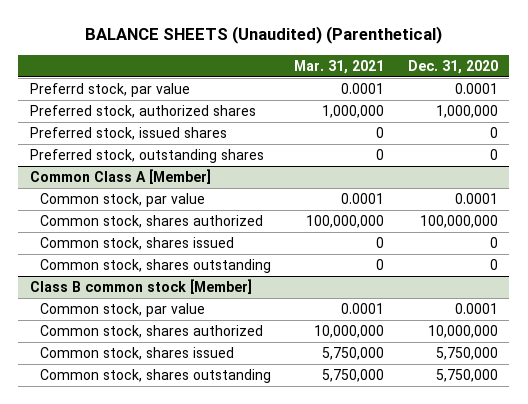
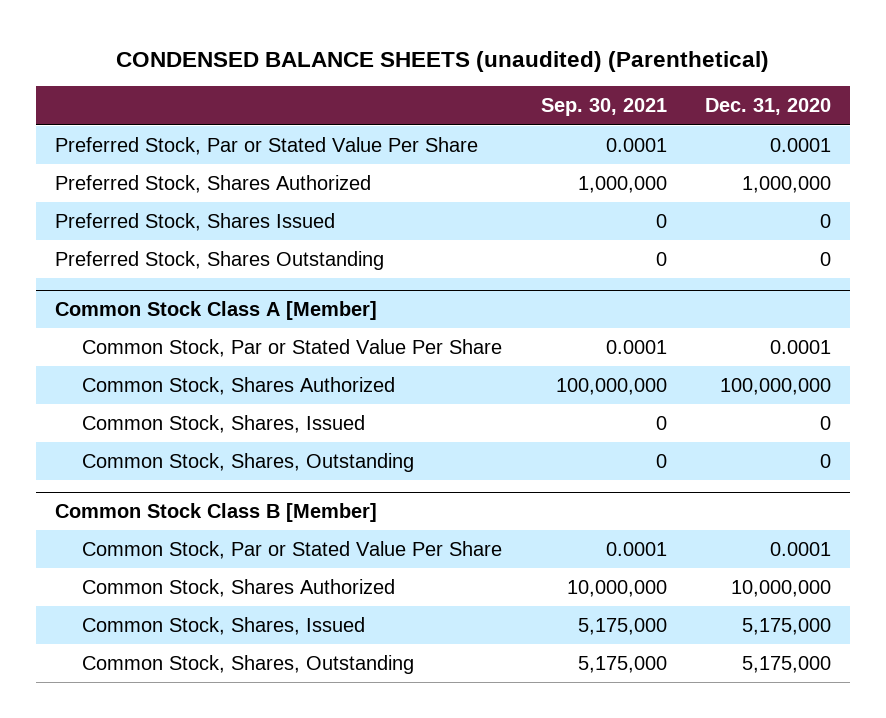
[84,26,442,45] BALANCE SHEETS (Unaudited) (Parenthetical) -> [115,50,769,72] CONDENSED BALANCE SHEETS (unaudited) (Parenthetical)
[294,59,385,74] Mar. 31, 2021 -> none
none -> [540,98,667,117] Sep. 30, 2021
[30,83,191,98] Preferrd stock, par value -> [55,136,479,155] Preferred Stock, Par or Stated Value Per Share
[30,105,257,119] Preferred stock, authorized shares -> [55,174,372,193] Preferred Stock, Shares Authorized
[30,127,228,141] Preferred stock, issued shares -> [55,212,336,231] Preferred Stock, Shares Issued
[30,149,265,164] Preferred stock, outstanding shares -> [55,250,385,270] Preferred Stock, Shares Outstanding
[30,169,212,185] Common Class A [Member] -> [55,300,378,320] Common Stock Class A [Member]
[40,193,206,208] Common stock, par value -> [82,338,503,357] Common Stock, Par or Stated Value Per Share
[40,215,264,229] Common stock, shares authorized -> [82,376,396,395] Common Stock, Shares Authorized
[40,237,235,251] Common stock, shares issued -> [82,414,366,433] Common Stock, Shares, Issued
[40,259,272,274] Common stock, shares outstanding -> [82,452,415,472] Common Stock, Shares, Outstanding
[30,279,253,295] Class B common stock [Member] -> [55,502,378,522] Common Stock Class B [Member]
[40,303,206,318] Common stock, par value -> [82,540,503,559] Common Stock, Par or Stated Value Per Share
[40,325,264,339] Common stock, shares authorized -> [82,578,396,597] Common Stock, Shares Authorized
[40,347,235,361] Common stock, shares issued -> [82,616,366,635] Common Stock, Shares, Issued
[435,347,498,361] 5,750,000 -> [741,617,831,635] 5,175,000
[40,369,272,384] Common stock, shares outstanding -> [82,654,415,674] Common Stock, Shares, Outstanding
[435,369,498,383] 5,750,000 -> [741,655,831,673] 5,175,000

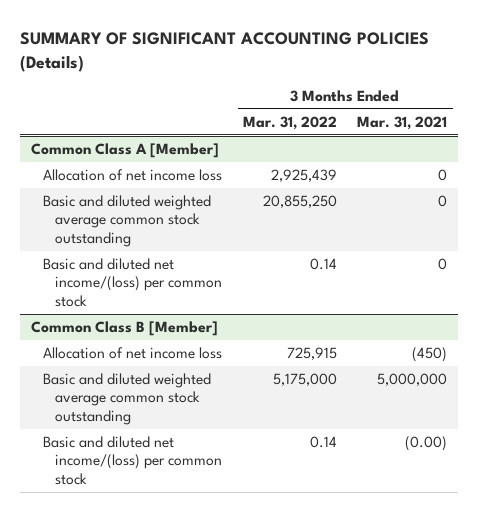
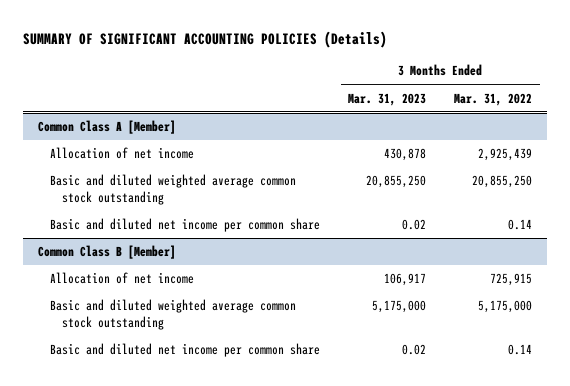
[357,115,448,130] Mar. 31, 2021 -> none
none -> [348,92,427,106] Mar. 31, 2023
[42,168,222,181] Allocation of net income loss -> [49,147,194,160] Allocation of net income
[42,257,223,307] Basic and diluted net income/(loss) per common stock -> [49,218,320,233] Basic and diluted net income per common share
[42,346,222,359] Allocation of net income loss -> [49,272,194,285] Allocation of net income
[42,435,223,485] Basic and diluted net income/(loss) per common stock -> [49,343,320,358] Basic and diluted net income per common share

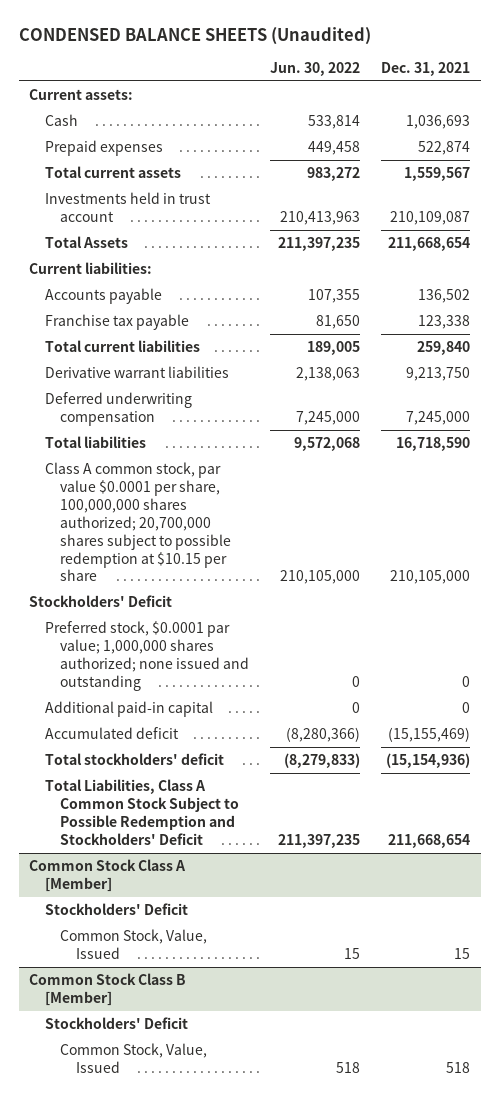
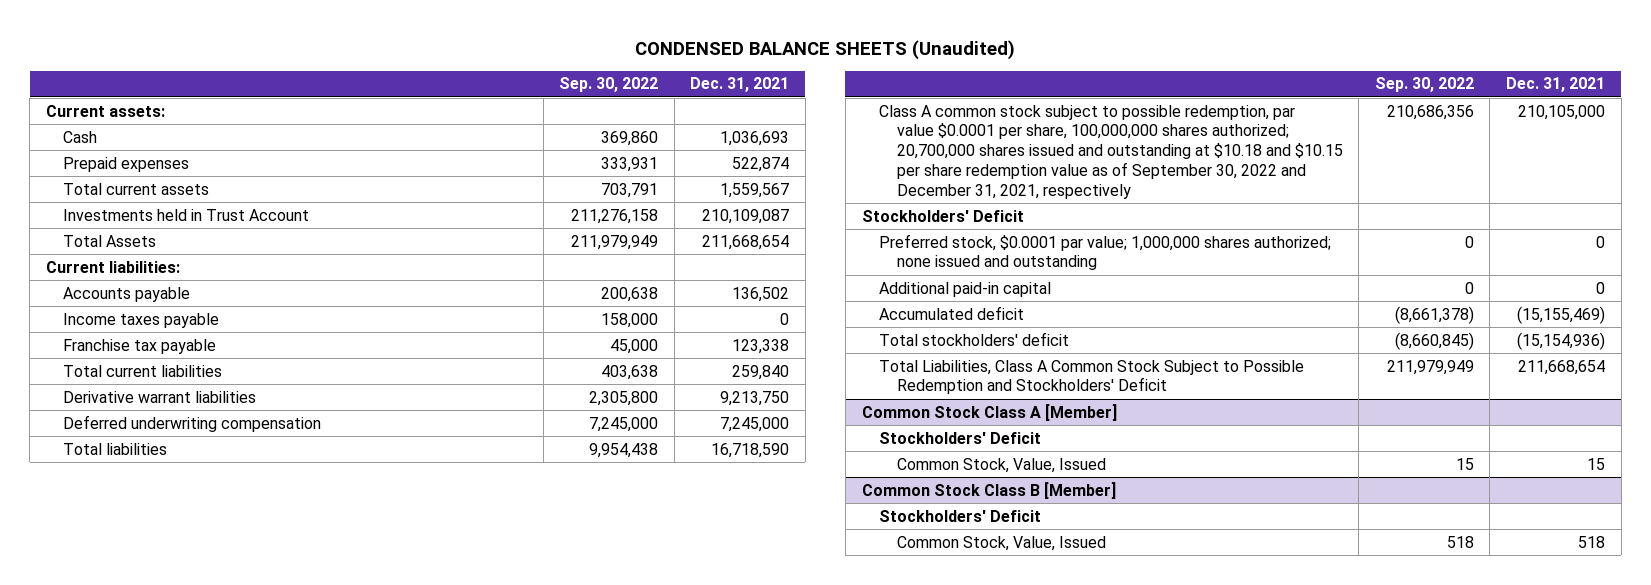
[270,62,361,77] Jun. 30, 2022 -> none
none -> [559,77,659,93] Sep. 30, 2022
[44,192,211,223] Investments held in trust account -> [63,208,310,221] Investments held in Trust Account
none -> [63,312,220,328] Income taxes payable
[44,462,232,582] Class A common stock, par value $0.0001 per share, 100,000,000 shares authorized; 20,700,000 shares subject to possible redemption at $10.15 per share -> [879,104,1343,199] Class A common stock subject to possible redemption, par value $0.0001 per share, 100,000,000 shares authorized; 20,700,000 shares issued and outstanding at $10.18 and $10.15 per share redemption value as of September 30, 2022 and December 31, 2021, respectively

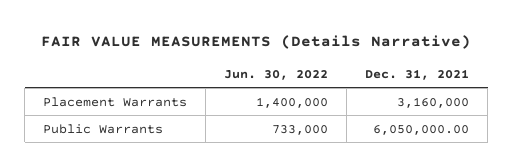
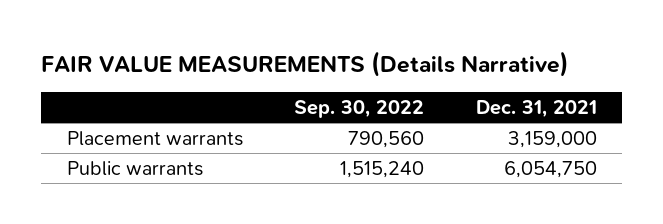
[224,69,329,80] Jun. 30, 2022 -> none
none -> [294,99,425,118] Sep. 30, 2022
[43,96,188,107] Placement Warrants -> [66,130,243,146] Placement warrants
[397,96,470,108] 3,160,000 -> [507,130,597,148] 3,159,000
[43,123,164,134] Public Warrants -> [66,160,203,176] Public warrants
[373,124,470,135] 6,050,000.00 -> [503,160,597,178] 6,054,750

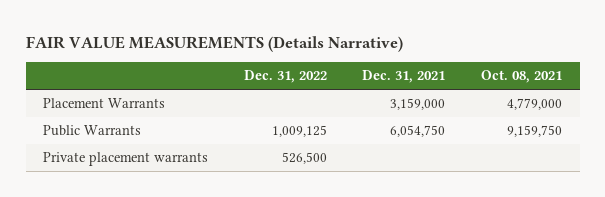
[294,99,425,118] Sep. 30, 2022 -> none
none -> [243,70,327,84] Dec. 31, 2022
none -> [480,70,562,84] Oct. 08, 2021
[66,130,243,146] Placement warrants -> [43,98,166,109] Placement Warrants
[66,160,203,176] Public warrants -> [43,125,142,137] Public Warrants
none -> [43,152,209,167] Private placement warrants

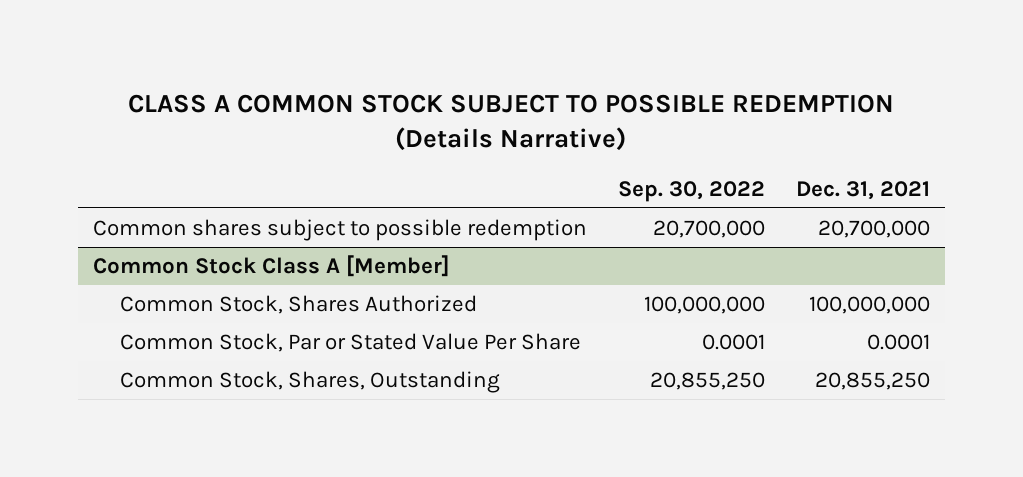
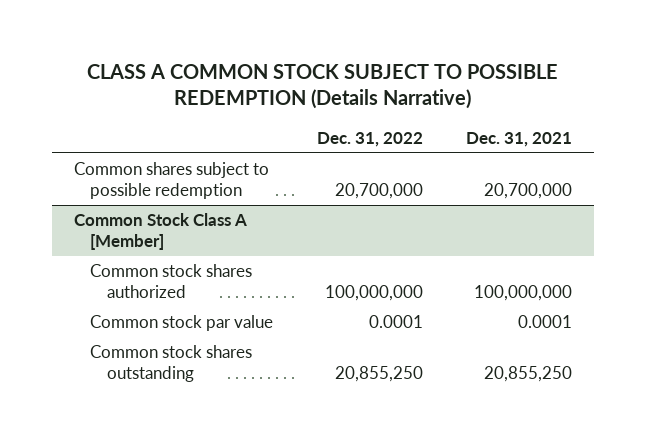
[617,180,765,202] Sep. 30, 2022 -> none
none -> [316,131,423,147] Dec. 31, 2022
[119,294,477,314] Common Stock, Shares Authorized -> [90,264,253,298] Common stock shares authorized
[119,332,581,352] Common Stock, Par or Stated Value Per Share -> [90,315,274,332] Common stock par value
[119,370,500,393] Common Stock, Shares, Outstanding -> [90,345,253,382] Common stock shares outstanding

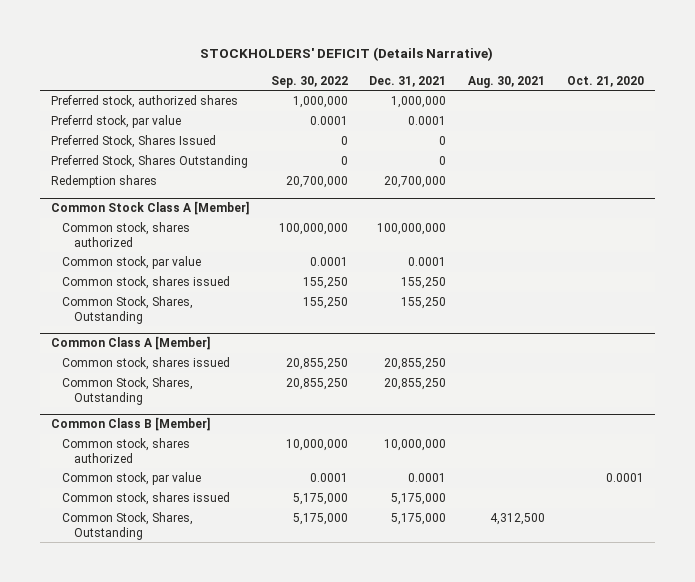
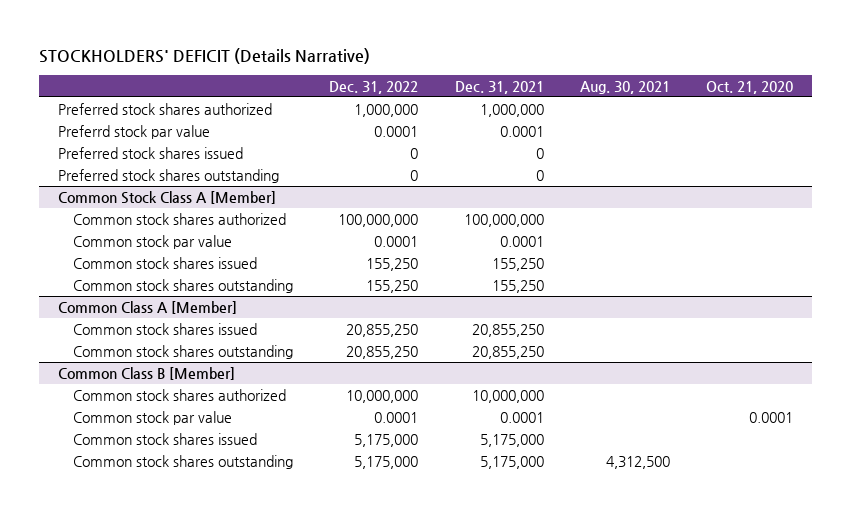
[270,75,348,88] Sep. 30, 2022 -> none
none -> [329,81,419,95] Dec. 31, 2022
[50,175,157,189] Redemption shares -> none
[50,95,238,109] Preferred stock, authorized shares -> [57,102,272,115] Preferred stock shares authorized
[50,115,181,129] Preferrd stock, par value -> [57,124,210,139] Preferrd stock par value
[50,135,216,149] Preferred Stock, Shares Issued -> [57,146,243,159] Preferred stock shares issued
[50,155,248,169] Preferred Stock, Shares Outstanding -> [57,168,279,183] Preferred stock shares outstanding
[62,222,191,247] Common stock, shares authorized -> [72,212,286,225] Common stock shares authorized
[62,256,202,270] Common stock, par value -> [72,234,232,249] Common stock par value
[62,276,231,290] Common stock, shares issued -> [72,256,257,269] Common stock shares issued
[62,296,194,324] Common Stock, Shares, Outstanding -> [72,278,293,293] Common stock shares outstanding
[62,357,231,371] Common stock, shares issued -> [72,322,257,335] Common stock shares issued
[62,377,194,405] Common Stock, Shares, Outstanding -> [72,344,293,359] Common stock shares outstanding
[62,438,191,463] Common stock, shares authorized -> [72,388,286,401] Common stock shares authorized
[62,472,202,486] Common stock, par value -> [72,410,232,425] Common stock par value
[62,492,231,506] Common stock, shares issued -> [72,432,257,445] Common stock shares issued
[62,512,194,540] Common Stock, Shares, Outstanding -> [72,454,293,469] Common stock shares outstanding

